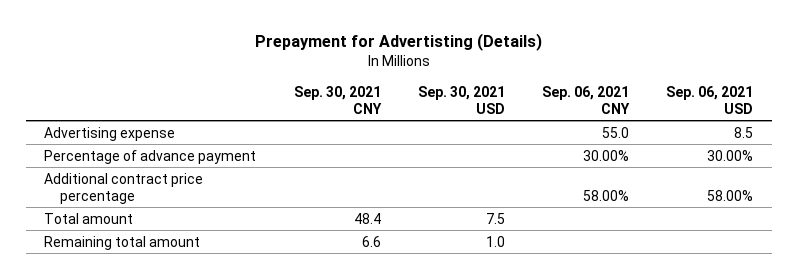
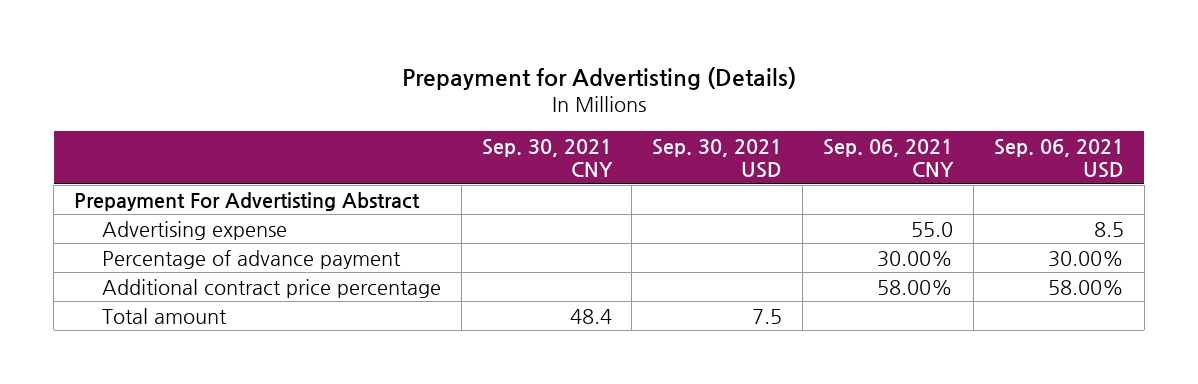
none -> [74,191,421,211] Prepayment For Advertisting Abstract
[44,235,201,250] Remaining total amount -> none

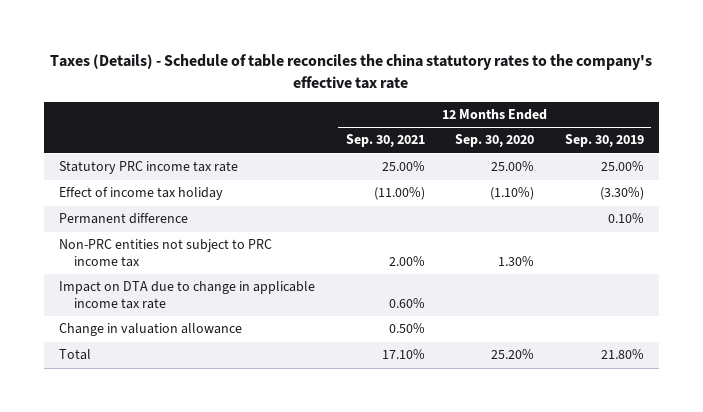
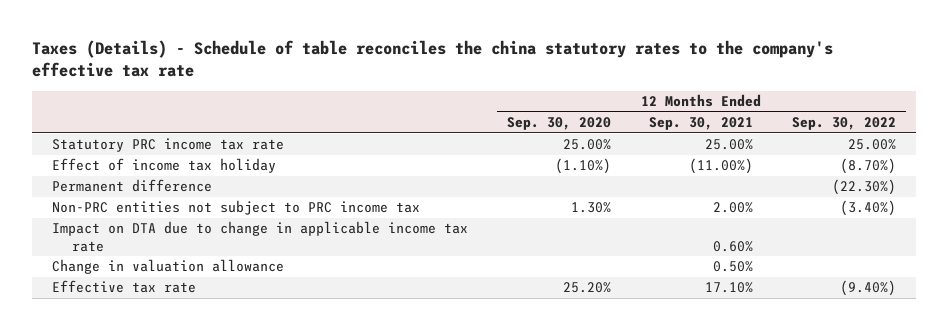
[564,134,644,148] Sep. 30, 2019 -> none
none -> [792,117,897,131] Sep. 30, 2022
[59,349,92,361] Total -> [51,280,196,294] Effective tax rate

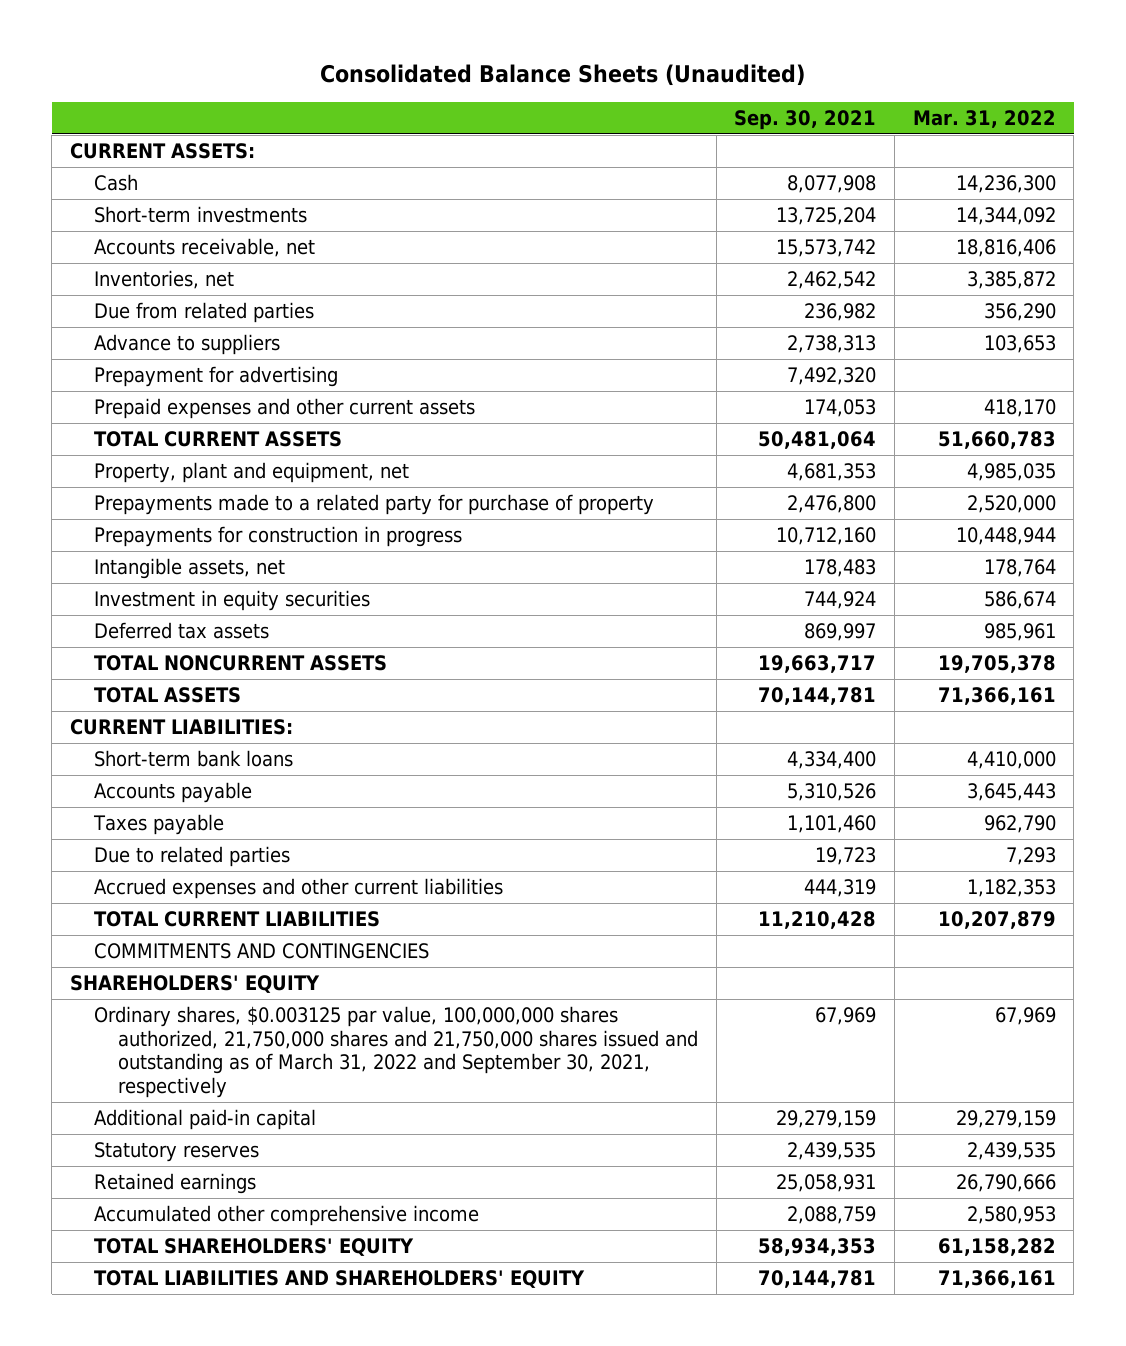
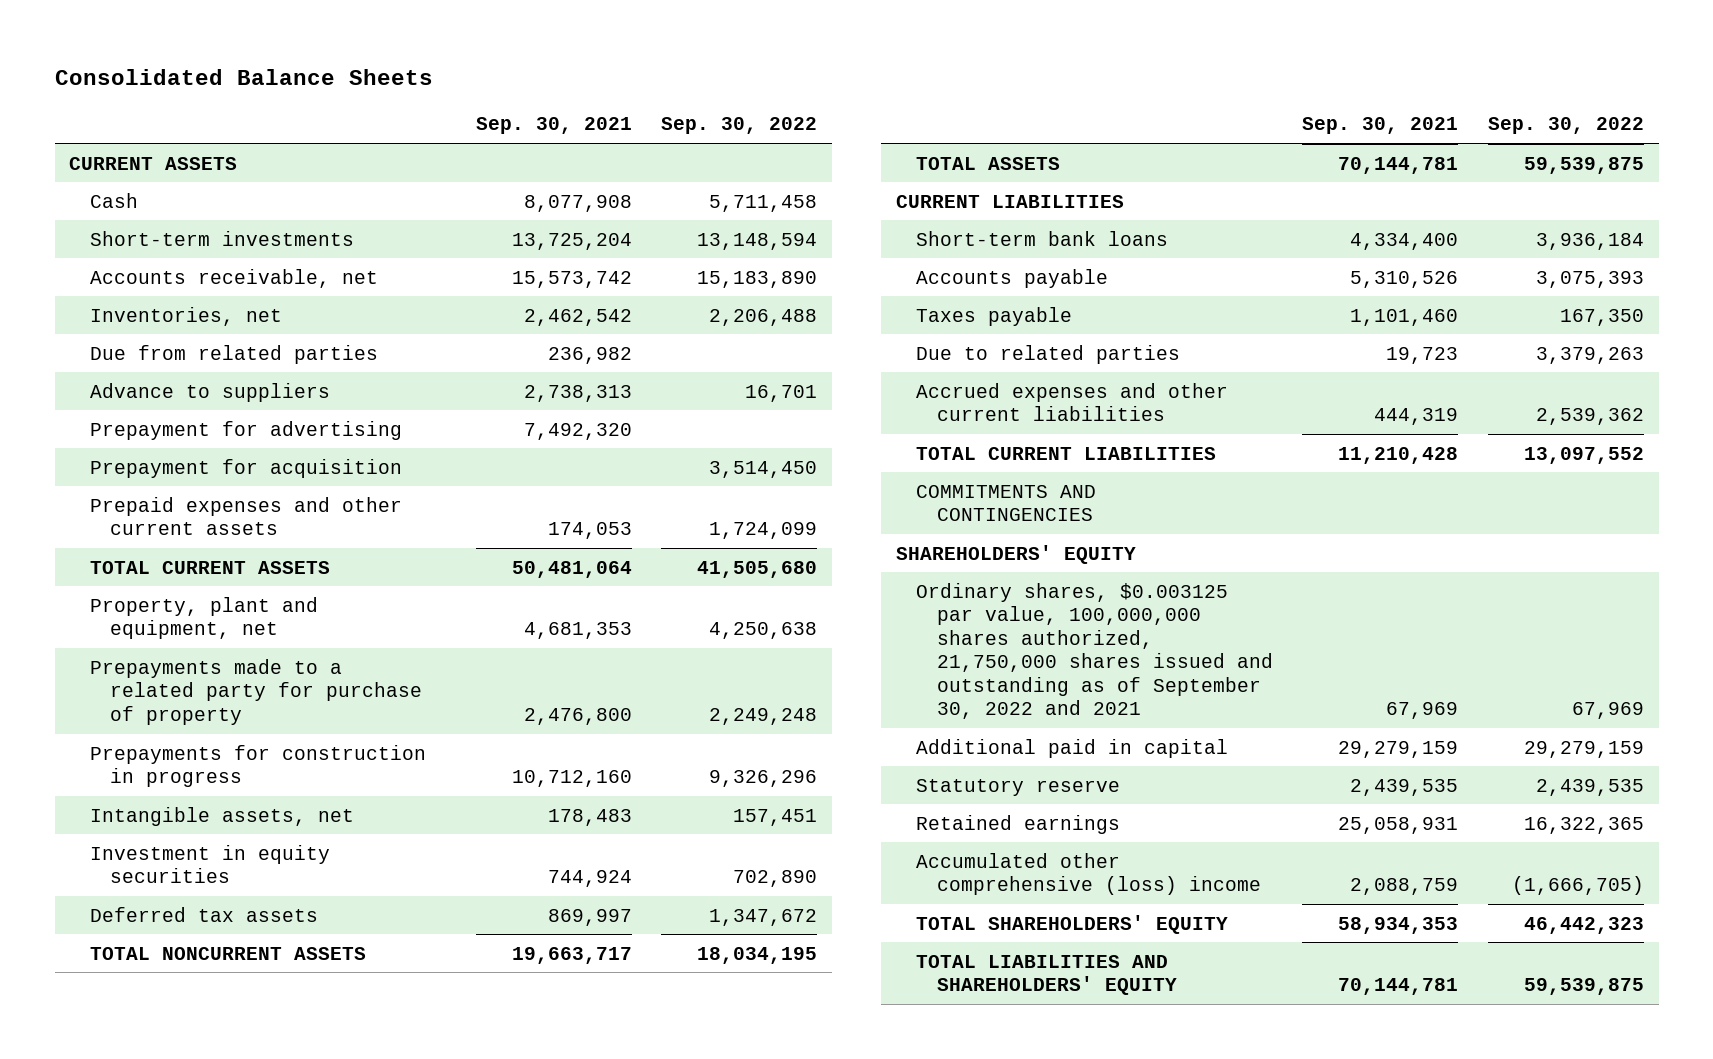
[319,64,805,87] Consolidated Balance Sheets (Unaudited) -> [54,69,433,86] Consolidated Balance Sheets
[912,109,1056,128] Mar. 31, 2022 -> none
none -> [661,117,818,135] Sep. 30, 2022
[70,143,256,160] CURRENT ASSETS: -> [69,156,238,170] CURRENT ASSETS
none -> [89,458,402,478] Prepayment for acquisition
[70,719,294,736] CURRENT LIABILITIES: -> [895,194,1124,208] CURRENT LIABILITIES
[94,1006,699,1098] Ordinary shares, $0.003125 par value, 100,000,000 shares authorized, 21,750,000 shares and 21,750,000 shares issued and outstanding as of March 31, 2022 and September 30, 2021, respectively -> [916,582,1273,720] Ordinary shares, $0.003125 par value, 100,000,000 shares authorized, 21,750,000 shares issued and outstanding as of September 30, 2022 and 2021
[94,1109,317,1131] Additional paid-in capital -> [916,738,1229,758] Additional paid in capital
[94,1142,260,1163] Statutory reserves -> [916,778,1121,796] Statutory reserve
[94,1205,480,1227] Accumulated other comprehensive income -> [916,852,1261,896] Accumulated other comprehensive (loss) income

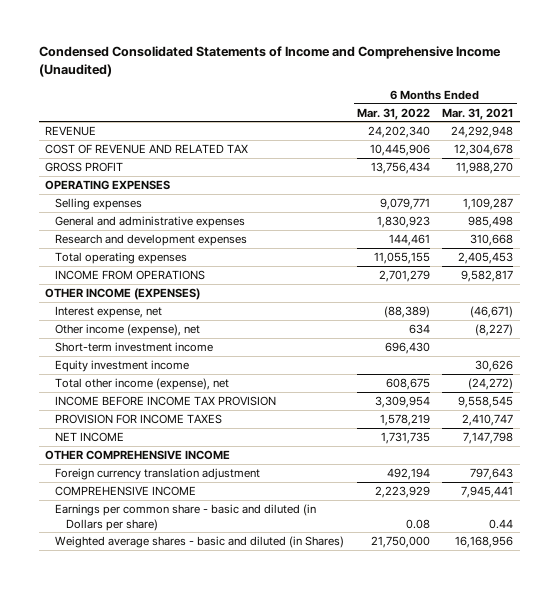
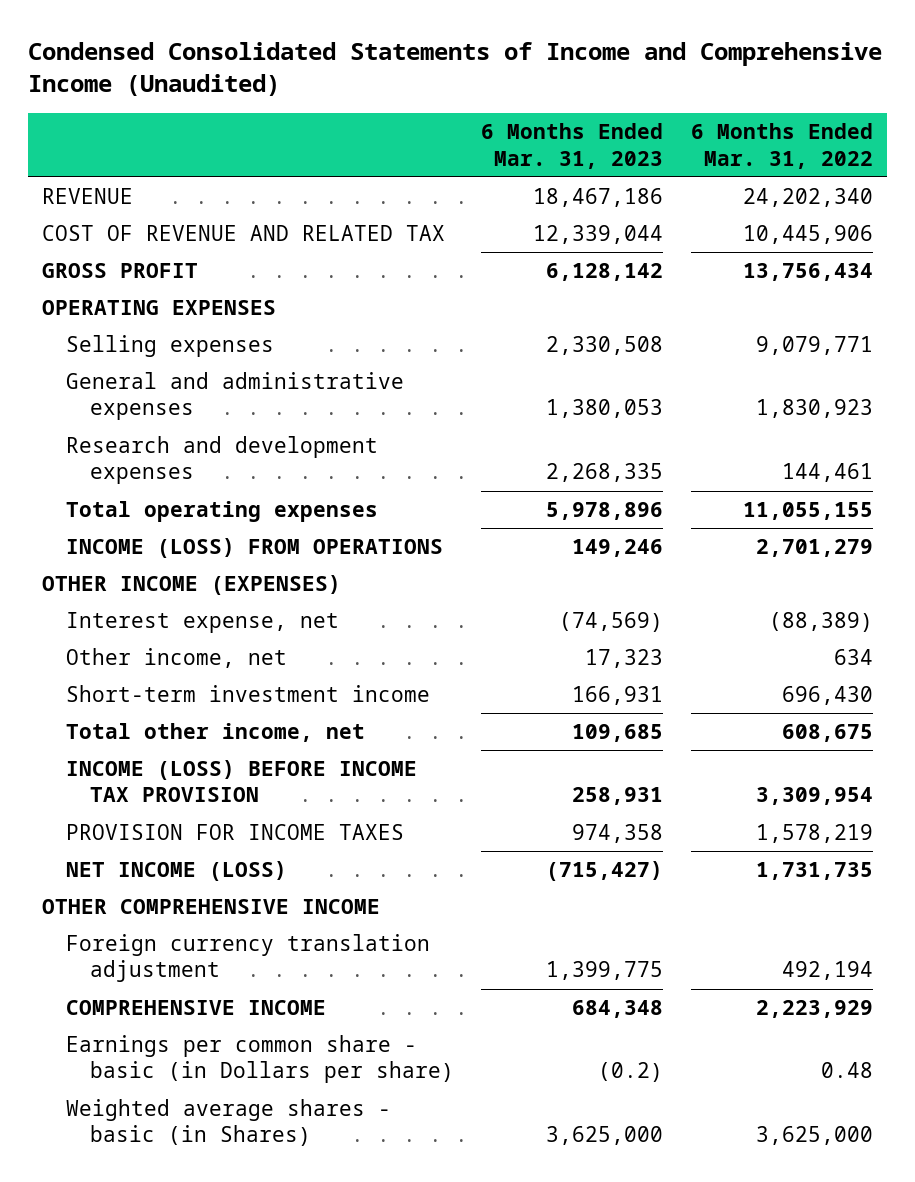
[442,107,514,120] Mar. 31, 2021 -> none
none -> [481,123,664,169] 6 Months Ended Mar. 31, 2023
[55,269,206,280] INCOME FROM OPERATIONS -> [65,538,443,559] INCOME (LOSS) FROM OPERATIONS
[55,323,201,336] Other income (expense), net -> [65,648,287,669] Other income, net
[55,359,190,372] Equity investment income -> none
[55,377,230,390] Total other income (expense), net -> [65,723,365,743] Total other income, net
[55,395,277,406] INCOME BEFORE INCOME TAX PROVISION -> [65,760,417,803] INCOME (LOSS) BEFORE INCOME TAX PROVISION
[55,431,125,442] NET INCOME -> [65,861,287,882] NET INCOME (LOSS)
[55,503,317,531] Earnings per common share - basic and diluted (in Dollars per share) -> [65,1035,454,1084] Earnings per common share - basic (in Dollars per share)
[405,518,430,529] 0.08 -> [821,1062,874,1079] 0.48
[55,535,345,548] Weighted average shares - basic and diluted (in Shares) -> [65,1099,391,1147] Weighted average shares - basic (in Shares)
[370,535,430,548] 21,750,000 -> [756,1126,874,1146] 3,625,000

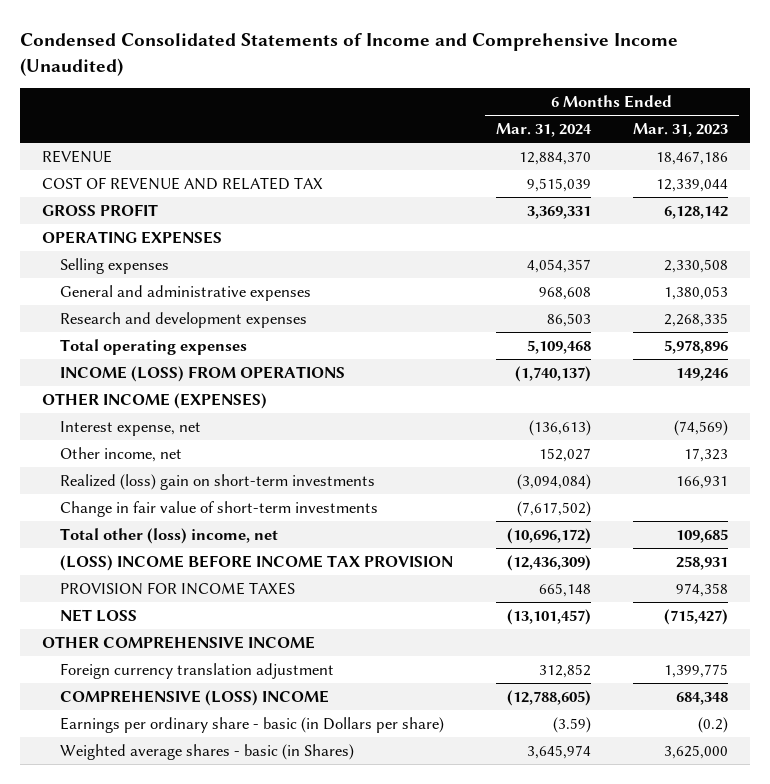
[691,123,874,169] 6 Months Ended Mar. 31, 2022 -> none
none -> [495,123,592,138] Mar. 31, 2024
[65,685,430,703] Short-term investment income -> [60,473,376,490] Realized (loss) gain on short-term investments
none -> [60,500,379,517] Change in fair value of short-term investments
[65,723,365,743] Total other income, net -> [60,527,279,544] Total other (loss) income, net
[65,760,417,803] INCOME (LOSS) BEFORE INCOME TAX PROVISION -> [60,554,454,571] (LOSS) INCOME BEFORE INCOME TAX PROVISION
[65,861,287,882] NET INCOME (LOSS) -> [60,608,138,622] NET LOSS
[65,1000,326,1016] COMPREHENSIVE INCOME -> [60,689,330,706] COMPREHENSIVE (LOSS) INCOME
[65,1035,454,1084] Earnings per common share - basic (in Dollars per share) -> [60,716,445,733] Earnings per ordinary share - basic (in Dollars per share)

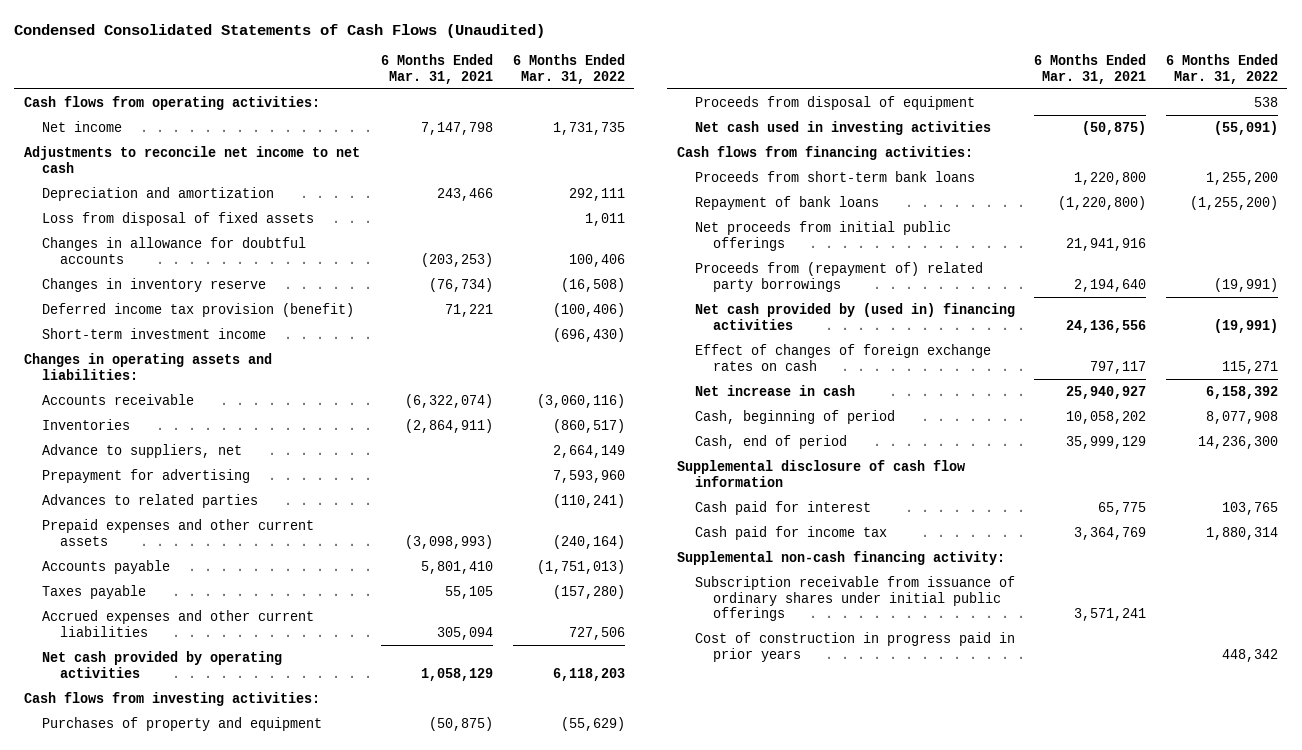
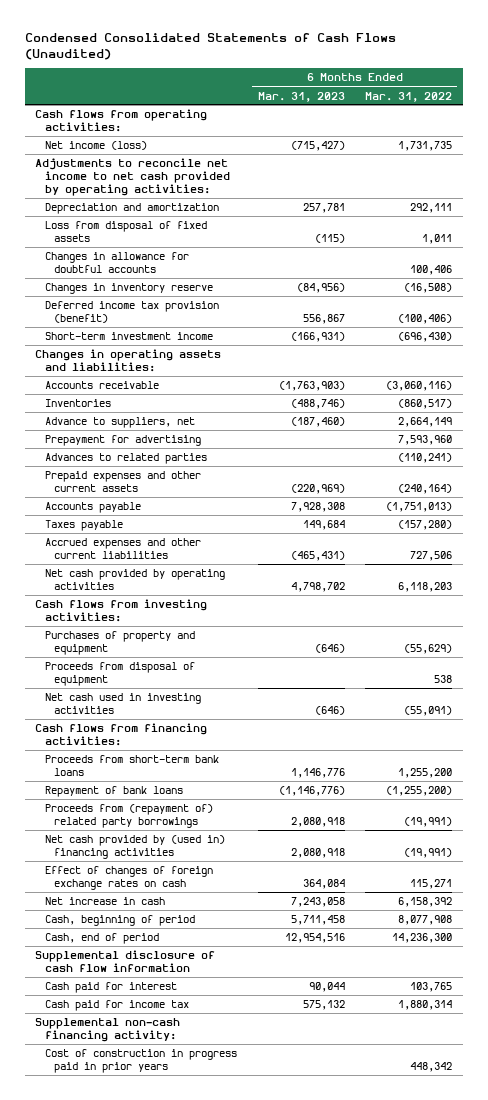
[381,54,494,84] 6 Months Ended Mar. 31, 2021 -> none
none -> [257,91,345,102] Mar. 31, 2023
[41,120,122,132] Net income -> [44,141,147,151] Net income (loss)
[23,145,360,173] Adjustments to reconcile net income to net cash -> [35,158,230,196] Adjustments to reconcile net income to net cash provided by operating activities:
[695,220,952,251] Net proceeds from initial public offerings -> none
[695,575,1016,622] Subscription receivable from issuance of ordinary shares under initial public offerings -> none

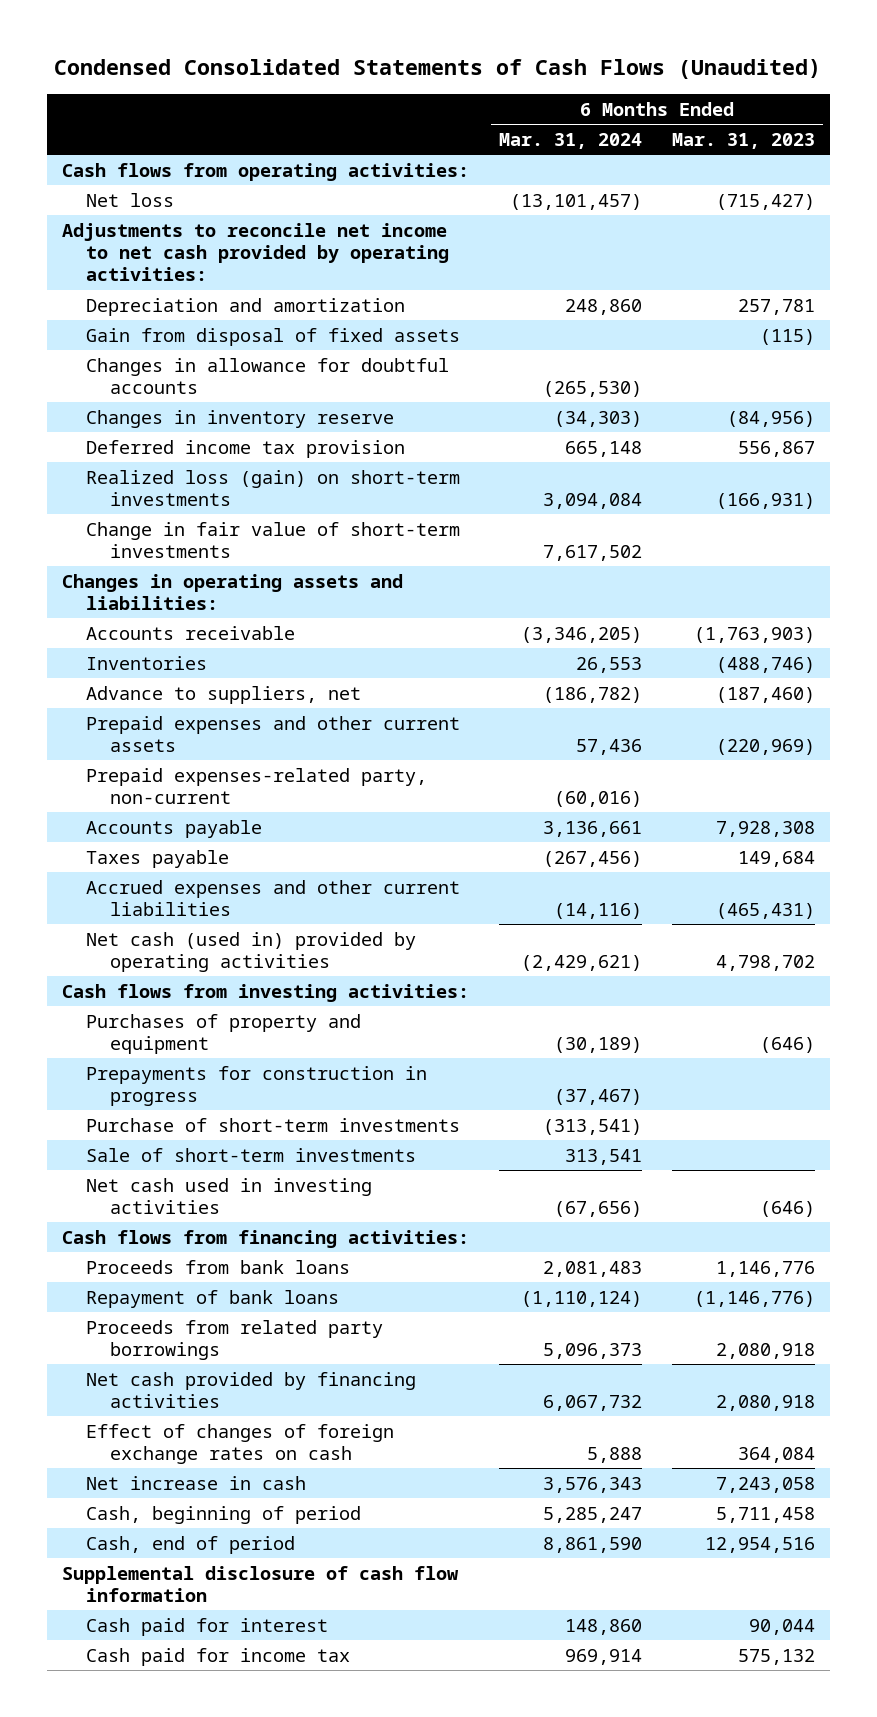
[365,91,453,102] Mar. 31, 2022 -> none
none -> [498,132,642,149] Mar. 31, 2024
[44,141,147,151] Net income (loss) -> [85,192,174,207] Net loss
[44,221,207,242] Loss from disposal of fixed assets -> [85,327,460,346] Gain from disposal of fixed assets
[44,301,219,323] Deferred income tax provision (benefit) -> [85,439,405,458] Deferred income tax provision
[44,332,213,341] Short-term investment income -> [85,469,460,507] Realized loss (gain) on short-term investments
none -> [85,521,460,559] Change in fair value of short-term investments
[44,435,201,447] Prepayment for advertising -> none
[44,453,207,465] Advances to related parties -> none
none -> [85,767,427,805] Prepaid expenses-related party, non-current
[44,569,225,590] Net cash provided by operating activities -> [85,931,416,973] Net cash (used in) provided by operating activities
[44,662,195,686] Proceeds from disposal of equipment -> none
none -> [85,1065,427,1107] Prepayments for construction in progress
none -> [85,1117,460,1132] Purchase of short-term investments
none -> [85,1147,416,1162] Sale of short-term investments
[44,755,219,776] Proceeds from short-term bank loans -> [85,1259,350,1274] Proceeds from bank loans
[44,804,213,828] Proceeds from (repayment of) related party borrowings -> [85,1319,383,1361] Proceeds from related party borrowings
[44,835,225,859] Net cash provided by (used in) financing activities -> [85,1371,416,1409] Net cash provided by financing activities
[35,1018,181,1042] Supplemental non-cash financing activity: -> none
[44,1049,237,1073] Cost of construction in progress paid in prior years -> none

